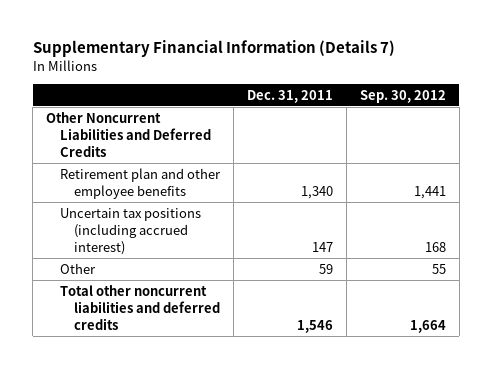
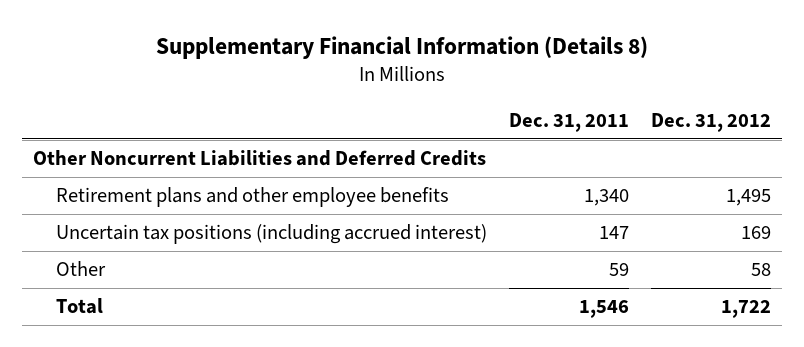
[32,39,395,57] Supplementary Financial Information (Details 7) -> [155,35,648,59] Supplementary Financial Information (Details 8)
[359,89,446,103] Sep. 30, 2012 -> none
none -> [651,113,772,133] Dec. 31, 2012
[60,167,222,199] Retirement plan and other employee benefits -> [56,187,450,208] Retirement plans and other employee benefits
[60,284,221,330] Total other noncurrent liabilities and deferred credits -> [56,298,104,315] Total

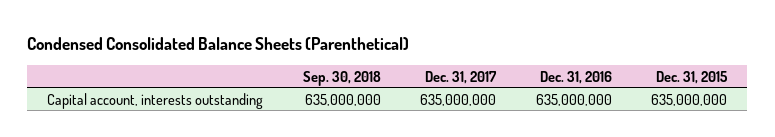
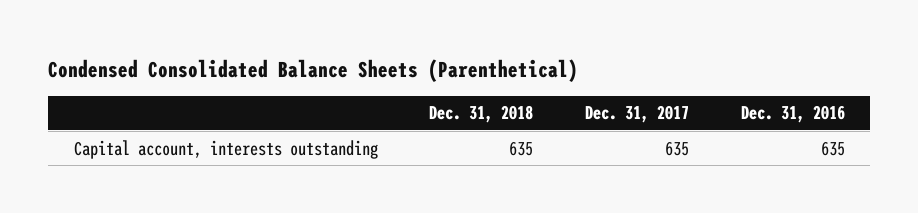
[302,70,381,86] Sep. 30, 2018 -> none
[656,70,729,84] Dec. 31, 2015 -> none
none -> [429,105,534,124] Dec. 31, 2018
[420,93,497,106] 635,000,000 -> [664,140,689,156] 635
[535,93,612,106] 635,000,000 -> [820,140,845,156] 635

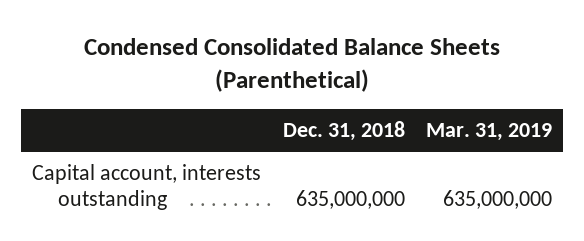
[584,105,689,124] Dec. 31, 2017 -> none
[740,105,845,124] Dec. 31, 2016 -> none
none -> [426,123,553,142] Mar. 31, 2019
[509,140,534,156] 635 -> [295,189,405,209] 635,000,000

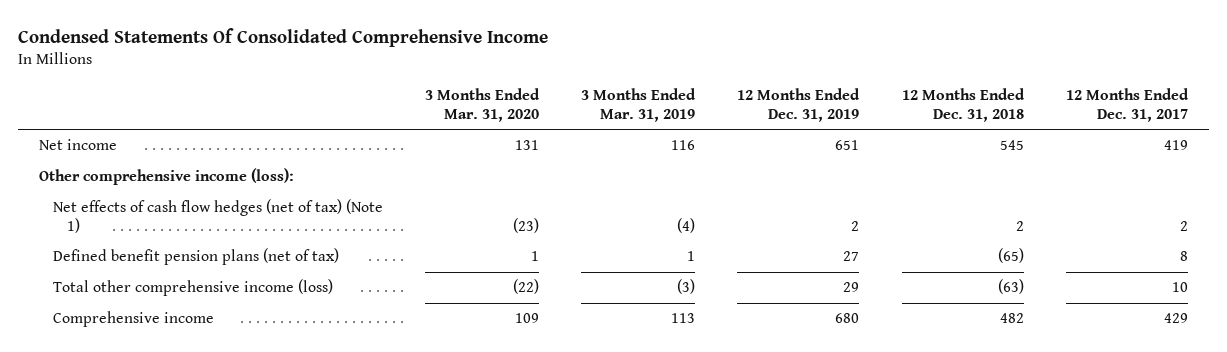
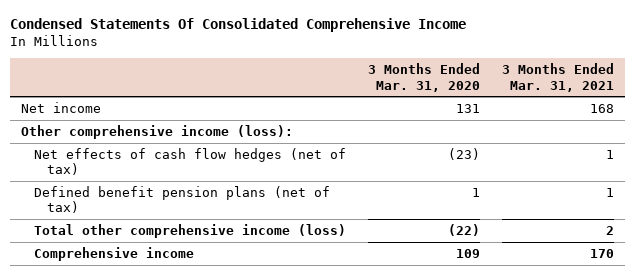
[581,88,697,122] 3 Months Ended Mar. 31, 2019 -> none
[737,88,861,122] 12 Months Ended Dec. 31, 2019 -> none
[901,88,1025,122] 12 Months Ended Dec. 31, 2018 -> none
[1065,88,1189,122] 12 Months Ended Dec. 31, 2017 -> none
none -> [502,63,615,92] 3 Months Ended Mar. 31, 2021
[52,199,383,233] Net effects of cash flow hedges (net of tax) (Note 1) -> [34,147,347,176] Net effects of cash flow hedges (net of tax)

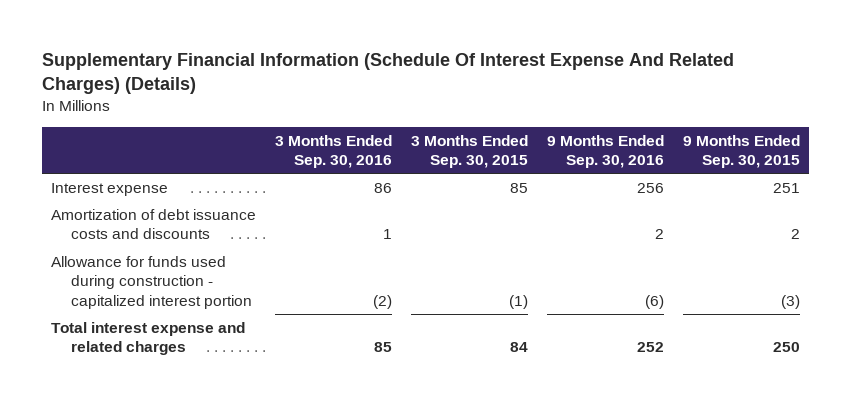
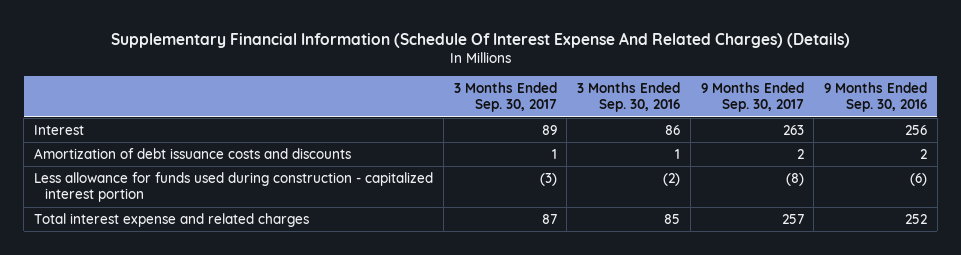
[411,134,529,169] 3 Months Ended Sep. 30, 2015 -> none
[682,134,800,169] 9 Months Ended Sep. 30, 2015 -> none
none -> [453,81,557,113] 3 Months Ended Sep. 30, 2017
none -> [700,81,804,113] 9 Months Ended Sep. 30, 2017
[51,182,169,196] Interest expense -> [34,124,85,135] Interest
[51,255,252,309] Allowance for funds used during construction - capitalized interest portion -> [34,171,434,203] Less allowance for funds used during construction - capitalized interest portion

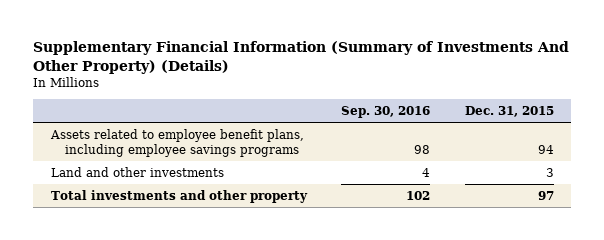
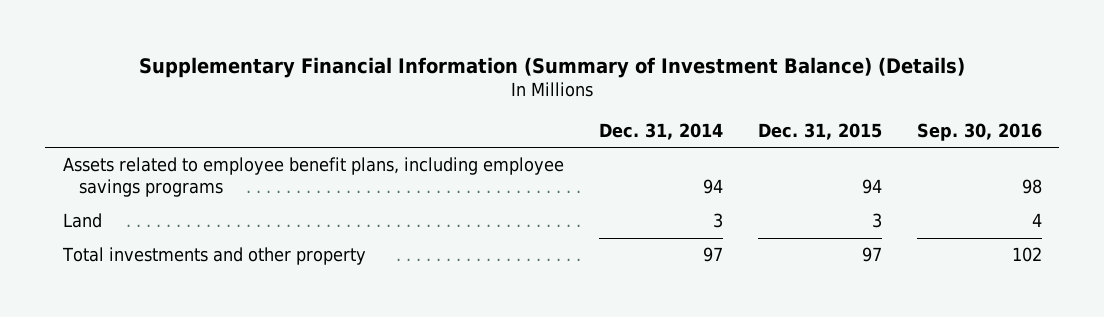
[33,40,570,74] Supplementary Financial Information (Summary of Investments And Other Property) (Details) -> [139,56,966,78] Supplementary Financial Information (Summary of Investment Balance) (Details)
none -> [598,123,723,141] Dec. 31, 2014
[50,166,224,177] Land and other investments -> none
none -> [62,213,102,229] Land

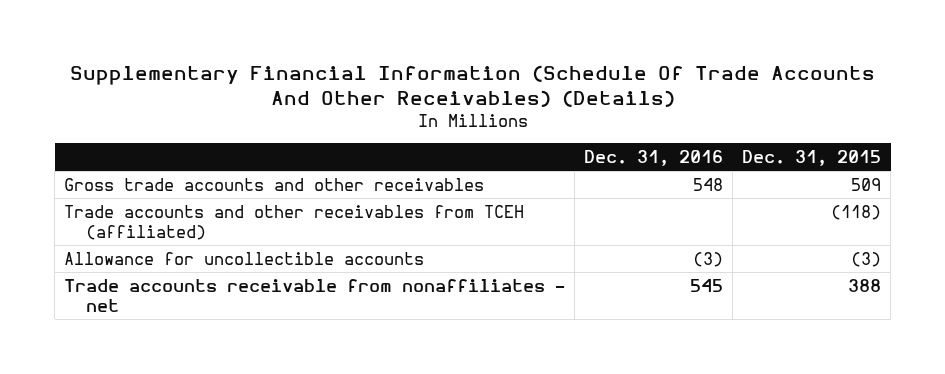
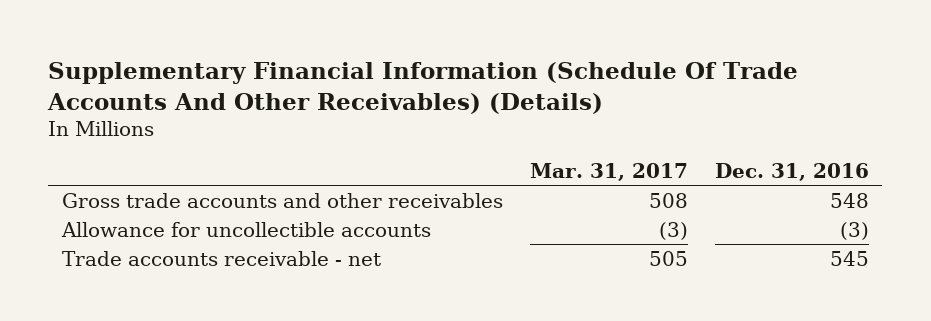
[742,149,882,166] Dec. 31, 2015 -> none
none -> [529,162,688,181] Mar. 31, 2017
[64,204,525,240] Trade accounts and other receivables from TCEH (affiliated) -> none
[64,278,566,312] Trade accounts receivable from nonaffiliates - net -> [61,250,381,266] Trade accounts receivable - net

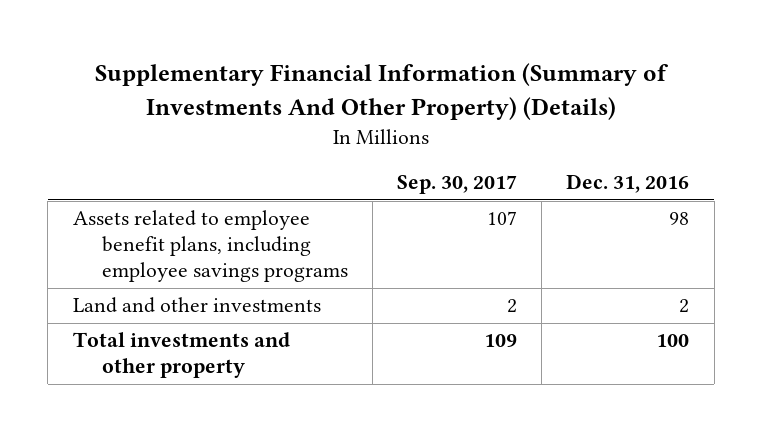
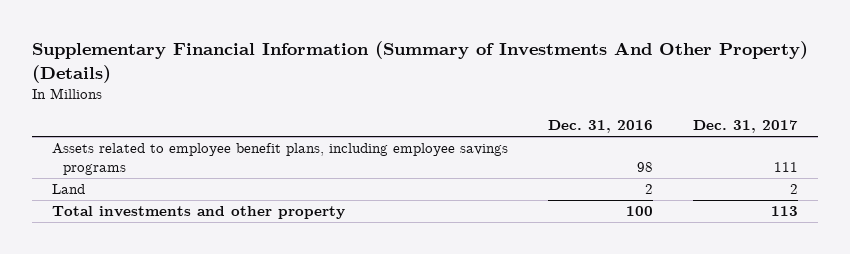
[397,175,518,195] Sep. 30, 2017 -> none
none -> [692,120,798,134] Dec. 31, 2017
[72,297,321,314] Land and other investments -> [51,184,85,195] Land

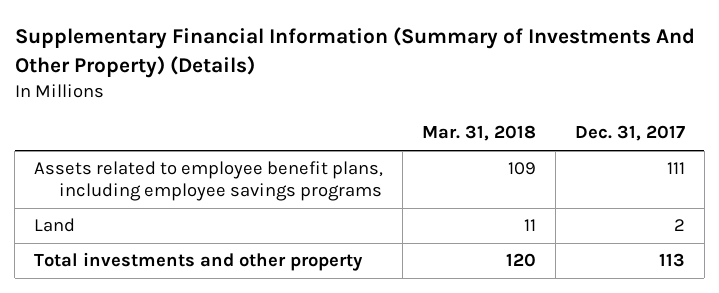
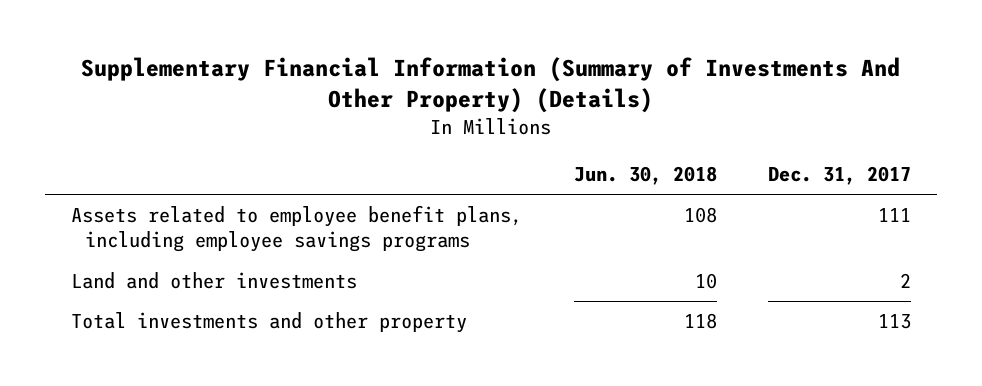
[422,125,537,142] Mar. 31, 2018 -> none
none -> [573,165,717,185] Jun. 30, 2018
[34,218,76,233] Land -> [71,272,358,290] Land and other investments

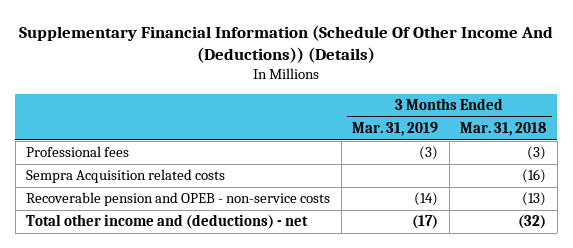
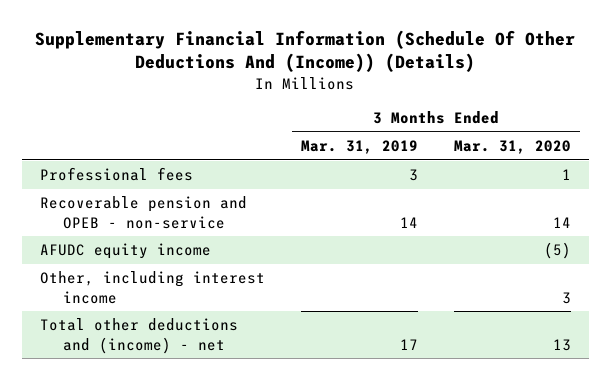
[19,24,554,63] Supplementary Financial Information (Schedule Of Other Income And (Deductions)) (Details) -> [35,29,576,73] Supplementary Financial Information (Schedule Of Other Deductions And (Income)) (Details)
[460,122,547,137] Mar. 31, 2018 -> none
none -> [453,140,571,155] Mar. 31, 2020
[26,169,226,184] Sempra Acquisition related costs -> none
[419,146,439,161] (3) -> [408,169,418,182] 3
[26,192,331,207] Recoverable pension and OPEB - non-service costs -> [39,196,247,229] Recoverable pension and OPEB - non-service
[414,192,439,207] (14) -> [399,216,418,228] 14
none -> [39,243,211,260] AFUDC equity income
none -> [39,271,265,304] Other, including interest income
[26,214,309,230] Total other income and (deductions) - net -> [39,318,238,354] Total other deductions and (income) - net
[412,215,439,230] (17) -> [399,338,418,350] 17

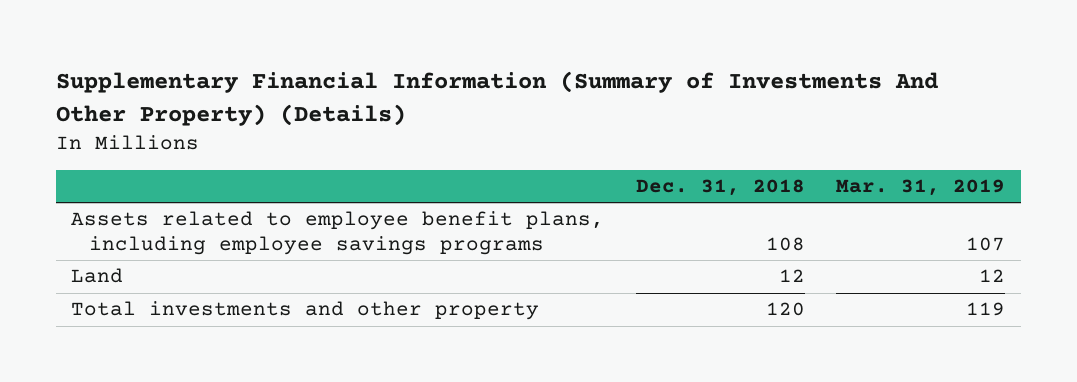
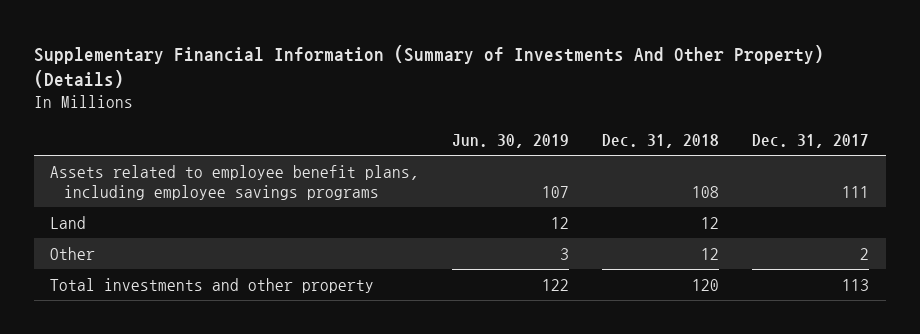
[836,179,1006,197] Mar. 31, 2019 -> none
none -> [452,133,570,148] Jun. 30, 2019
none -> [752,133,870,148] Dec. 31, 2017
none -> [50,246,96,260] Other

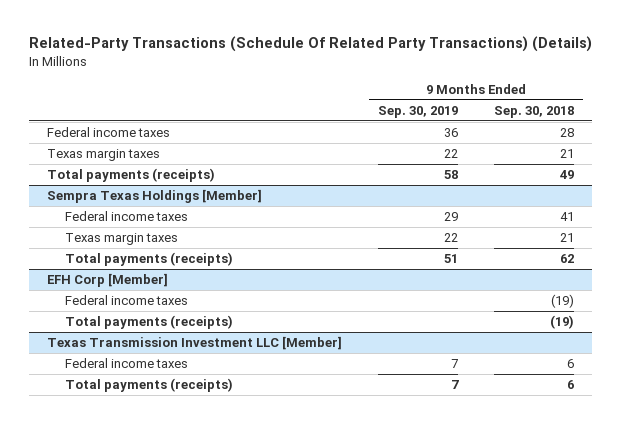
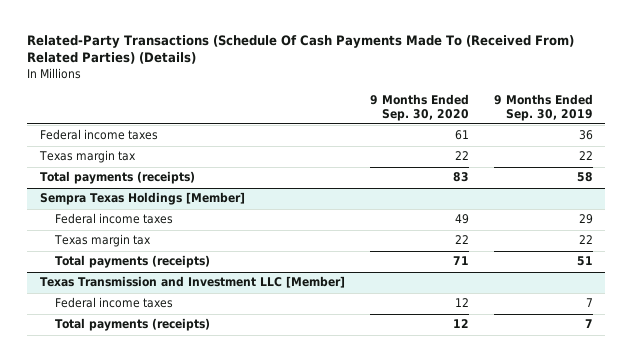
[28,36,592,53] Related-Party Transactions (Schedule Of Related Party Transactions) (Details) -> [27,34,575,65] Related-Party Transactions (Schedule Of Cash Payments Made To (Received From) Related Parties) (Details)
[493,105,574,118] Sep. 30, 2018 -> none
none -> [369,93,469,121] 9 Months Ended Sep. 30, 2020
[46,149,160,162] Texas margin taxes -> [38,150,136,164] Texas margin tax
[65,233,179,246] Texas margin taxes -> [54,234,152,248] Texas margin tax
[46,273,168,288] EFH Corp [Member] -> none
[65,295,189,306] Federal income taxes -> none
[65,315,234,330] Total payments (receipts) -> none
[46,336,342,351] Texas Transmission Investment LLC [Member] -> [39,276,345,289] Texas Transmission and Investment LLC [Member]

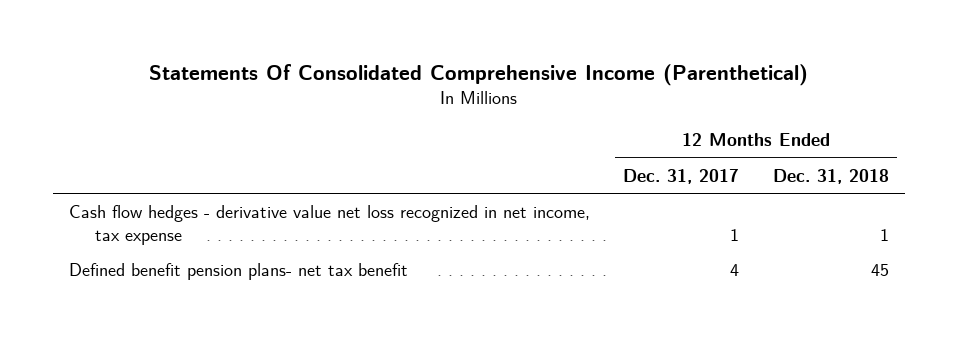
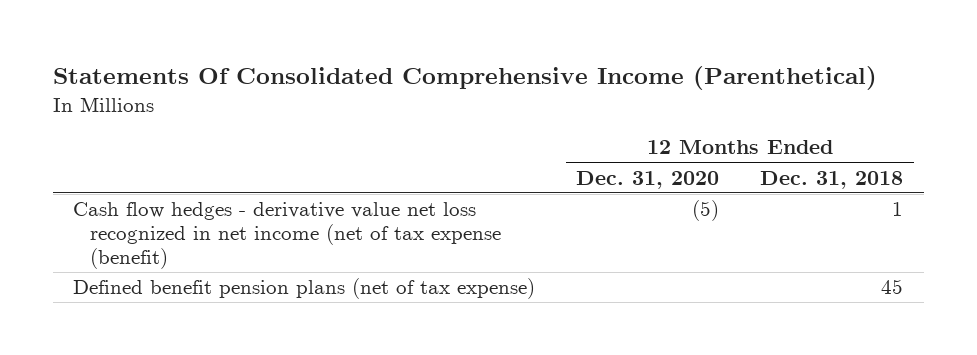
[623,168,740,184] Dec. 31, 2017 -> none
none -> [576,170,720,189] Dec. 31, 2020
[69,205,591,245] Cash flow hedges - derivative value net loss recognized in net income, tax expense -> [73,202,502,269] Cash flow hedges - derivative value net loss recognized in net income (net of tax expense (benefit)
[69,263,409,281] Defined benefit pension plans- net tax benefit -> [73,278,536,300] Defined benefit pension plans (net of tax expense)

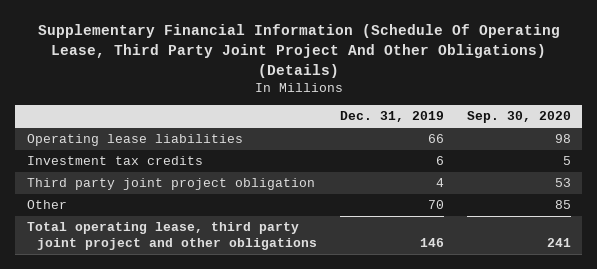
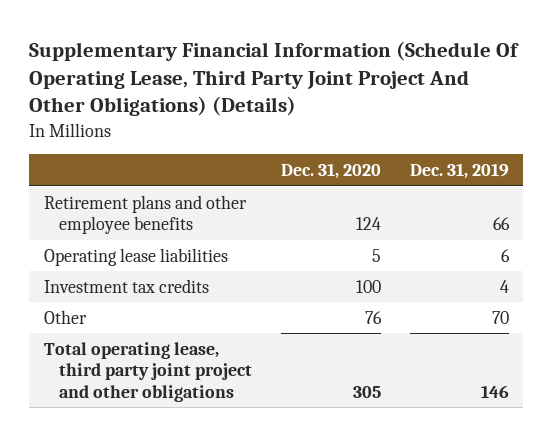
[466,111,571,124] Sep. 30, 2020 -> none
none -> [281,163,382,180] Dec. 31, 2020
[26,178,315,191] Third party joint project obligation -> none
none -> [43,194,247,235] Retirement plans and other employee benefits
[427,134,444,144] 66 -> [500,248,510,262] 6
[435,156,444,166] 6 -> [499,279,509,293] 4

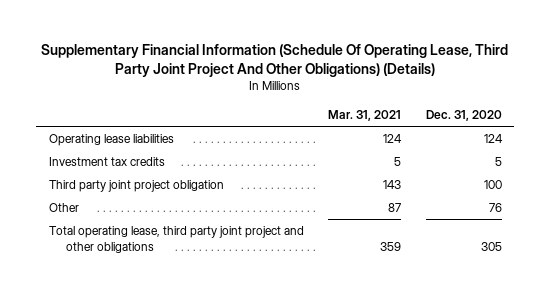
[409,163,509,180] Dec. 31, 2019 -> none
none -> [328,109,402,121] Mar. 31, 2021
[43,194,247,235] Retirement plans and other employee benefits -> none
[372,248,382,262] 5 -> [484,134,504,144] 124
[356,279,382,293] 100 -> [495,157,503,167] 5
none -> [48,180,224,193] Third party joint project obligation

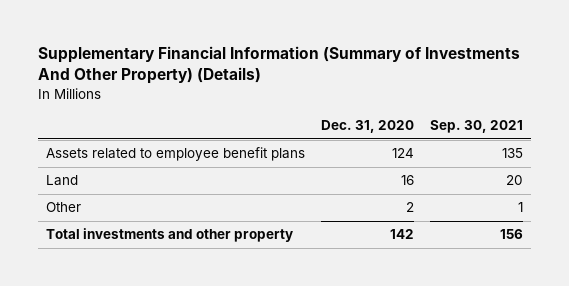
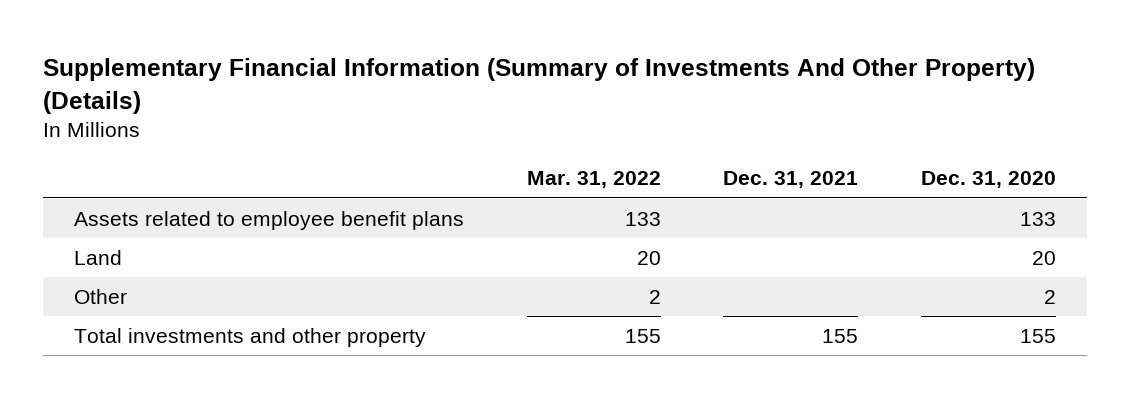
[430,120,524,134] Sep. 30, 2021 -> none
none -> [526,171,661,189] Mar. 31, 2022
none -> [723,171,859,189] Dec. 31, 2021
[392,148,415,159] 124 -> [1019,211,1056,226] 133
[401,175,415,186] 16 -> [1031,250,1056,265] 20
[390,229,415,240] 142 -> [1019,328,1056,343] 155

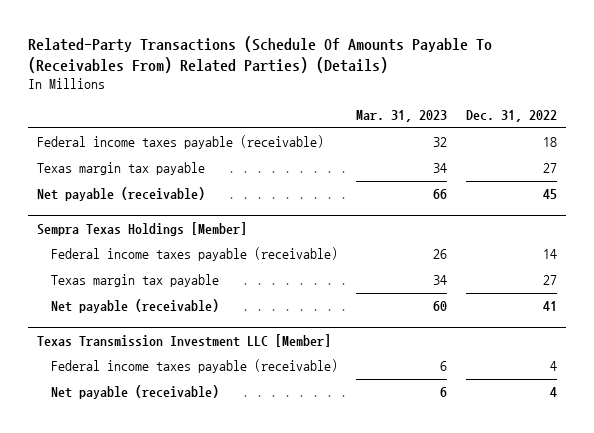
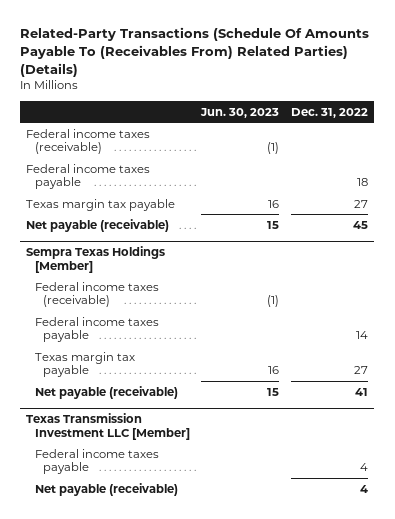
[356,109,448,122] Mar. 31, 2023 -> none
none -> [200,107,280,118] Jun. 30, 2023
none -> [26,128,151,155] Federal income taxes (receivable)
[37,135,325,150] Federal income taxes payable (receivable) -> [26,163,151,190] Federal income taxes payable
none -> [34,281,159,308] Federal income taxes (receivable)
[51,247,339,262] Federal income taxes payable (receivable) -> [34,316,159,343] Federal income taxes payable
[51,359,339,374] Federal income taxes payable (receivable) -> [34,448,159,475] Federal income taxes payable

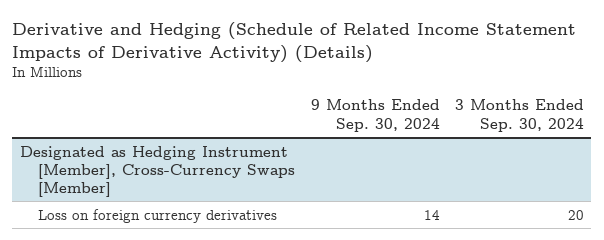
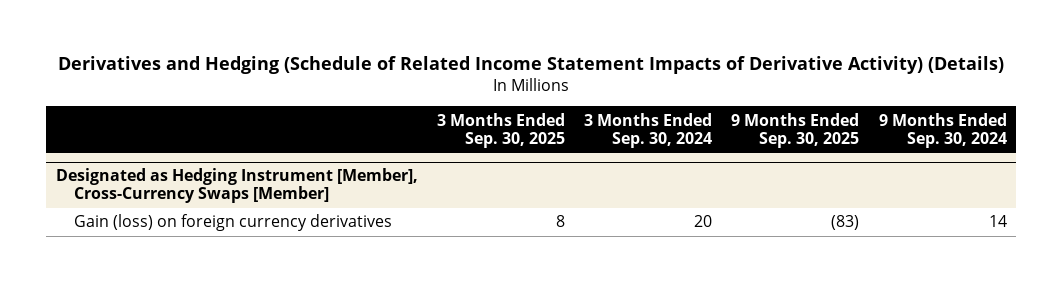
[12,21,577,63] Derivative and Hedging (Schedule of Related Income Statement Impacts of Derivative Activity) (Details) -> [58,56,1005,75] Derivatives and Hedging (Schedule of Related Income Statement Impacts of Derivative Activity) (Details)
none -> [436,112,565,148] 3 Months Ended Sep. 30, 2025
none -> [731,112,860,148] 9 Months Ended Sep. 30, 2025
[38,208,278,223] Loss on foreign currency derivatives -> [74,214,393,232] Gain (loss) on foreign currency derivatives

